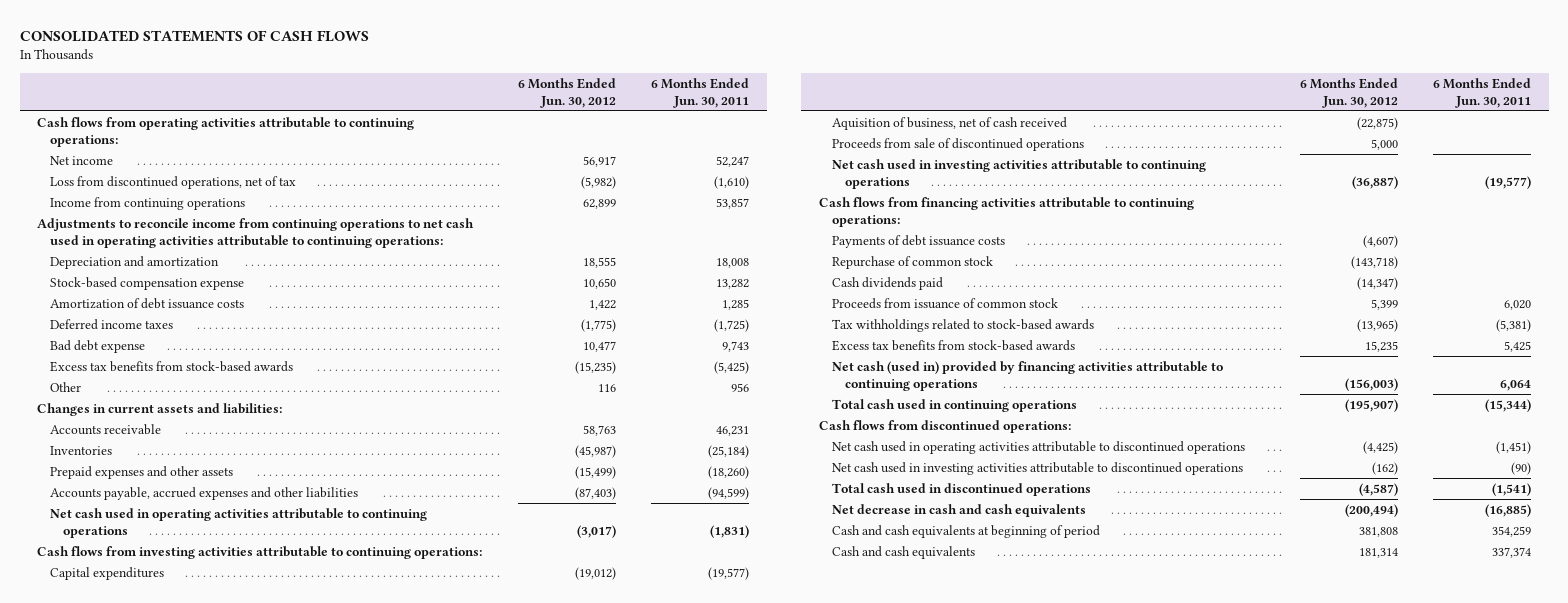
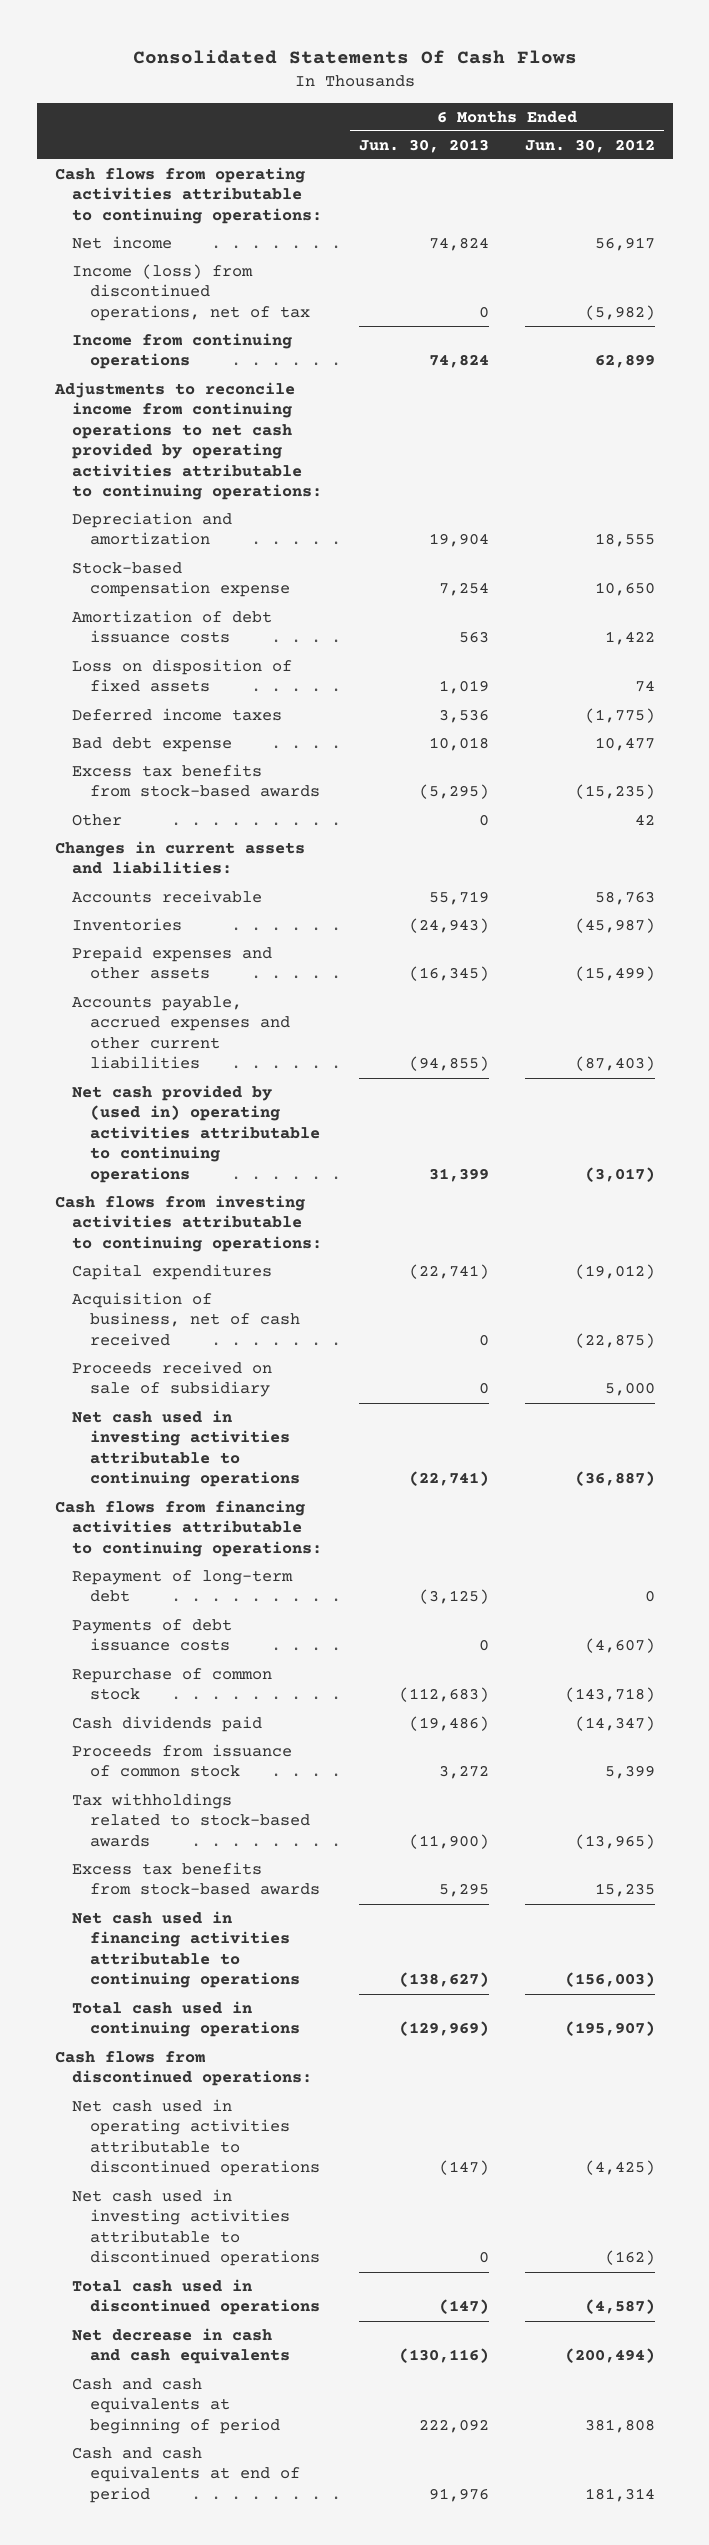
[19,29,369,42] CONSOLIDATED STATEMENTS OF CASH FLOWS -> [132,49,577,64] Consolidated Statements Of Cash Flows
[651,77,750,108] 6 Months Ended Jun. 30, 2011 -> none
none -> [358,138,489,153] Jun. 30, 2013
[50,175,297,189] Loss from discontinued operations, net of tax -> [72,263,311,321] Income (loss) from discontinued operations, net of tax
[37,217,475,248] Adjustments to reconcile income from continuing operations to net cash used in operating activities attributable to continuing operations: -> [53,381,323,501] Adjustments to reconcile income from continuing operations to net cash provided by operating activities attributable to continuing operations:
none -> [72,658,293,693] Loss on disposition of fixed assets
[597,383,616,392] 116 -> [634,813,655,825] 42
[50,486,359,500] Accounts payable, accrued expenses and other liabilities -> [72,995,291,1070] Accounts payable, accrued expenses and other current liabilities
[50,507,428,538] Net cash used in operating activities attributable to continuing operations -> [72,1084,321,1183] Net cash provided by (used in) operating activities attributable to continuing operations
[831,137,1084,151] Proceeds from sale of discontinued operations -> none
[831,116,1067,130] Aquisition of business, net of cash received -> [72,1291,301,1346] Acquisition of business, net of cash received
none -> [72,1360,273,1398] Proceeds received on sale of subsidiary
none -> [72,1569,294,1603] Repayment of long-term debt
[831,360,1223,391] Net cash (used in) provided by financing activities attributable to continuing operations -> [72,1910,301,1989] Net cash used in financing activities attributable to continuing operations
[831,545,975,559] Cash and cash equivalents -> [72,2446,301,2503] Cash and cash equivalents at end of period

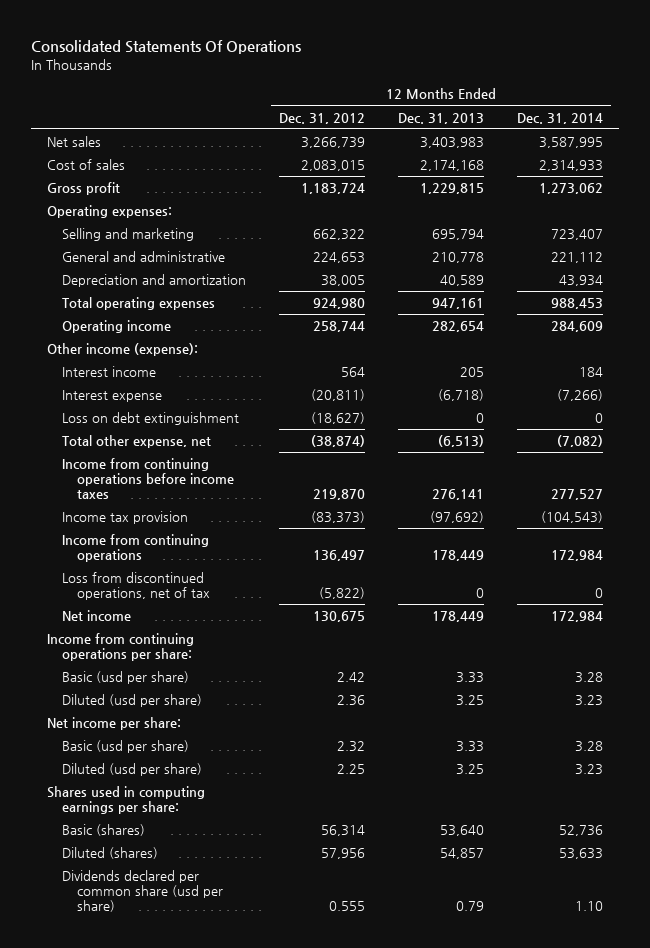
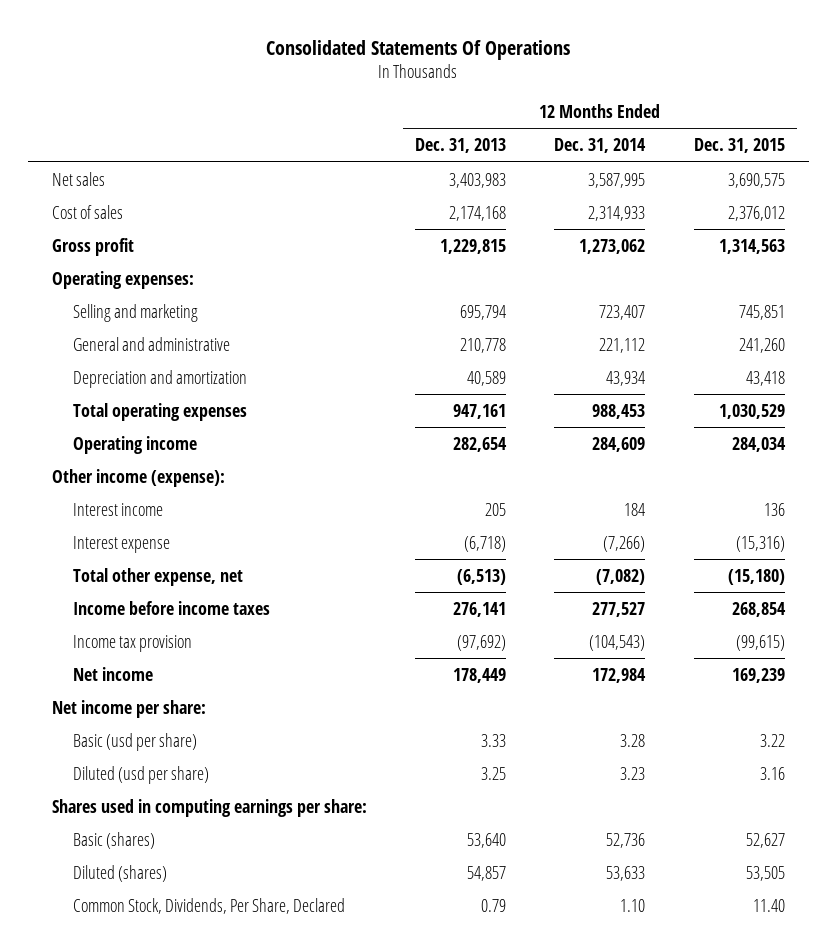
[278,112,365,124] Dec. 31, 2012 -> none
none -> [693,138,785,154] Dec. 31, 2015
[62,412,240,426] Loss on debt extinguishment -> none
[62,458,234,500] Income from continuing operations before income taxes -> [73,600,271,615] Income before income taxes
[62,534,210,563] Income from continuing operations -> none
[62,572,210,601] Loss from discontinued operations, net of tax -> none
[47,633,195,662] Income from continuing operations per share: -> none
[62,671,190,685] Basic (usd per share) -> none
[62,694,203,708] Diluted (usd per share) -> none
[62,870,223,913] Dividends declared per common share (usd per share) -> [73,897,346,914] Common Stock, Dividends, Per Share, Declared

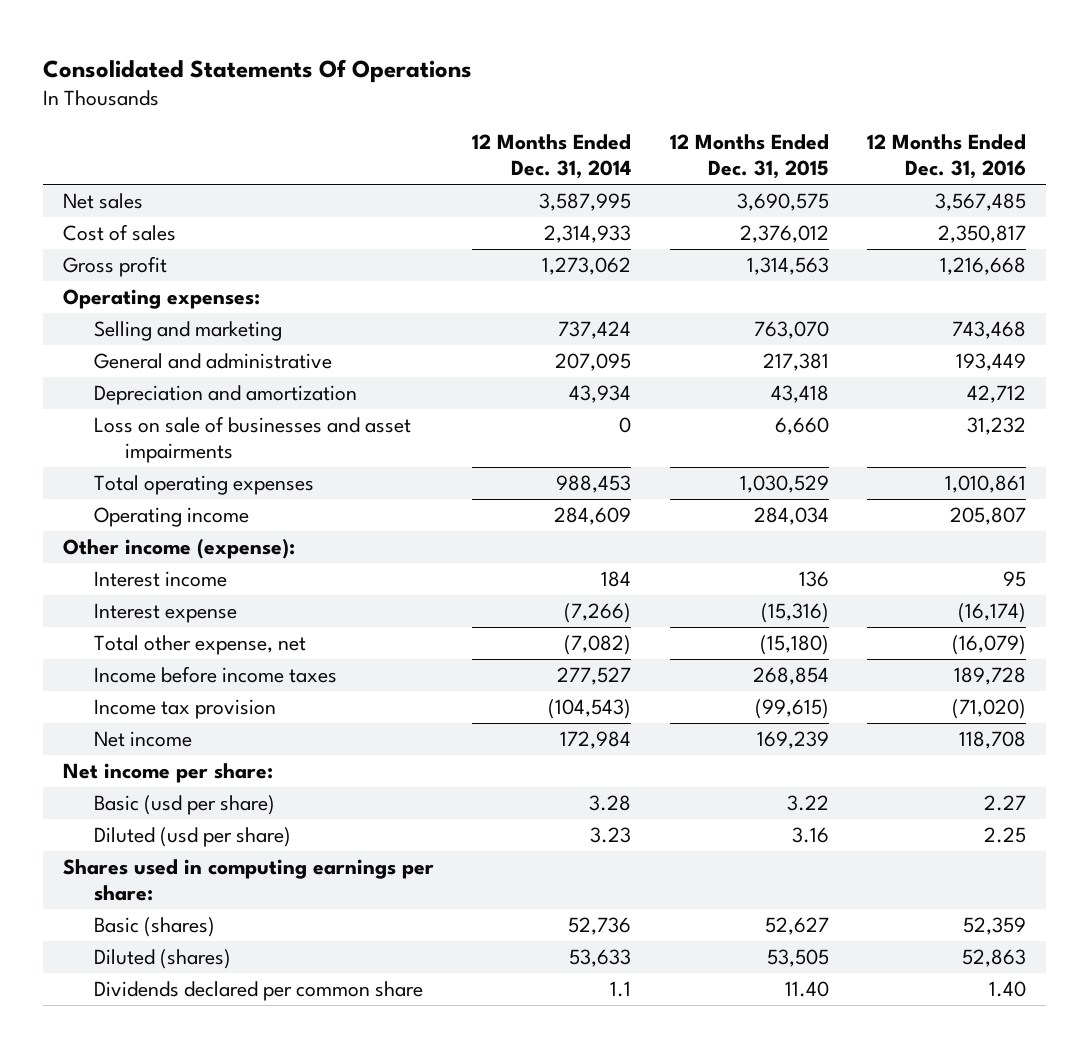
[415,138,507,154] Dec. 31, 2013 -> none
none -> [867,134,1027,180] 12 Months Ended Dec. 31, 2016
[599,304,646,320] 723,407 -> [558,320,632,339] 737,424
[738,304,785,320] 745,851 -> [753,320,829,339] 763,070
[599,337,646,353] 221,112 -> [555,352,632,371] 207,095
[738,337,785,353] 241,260 -> [762,352,829,371] 217,381
none -> [93,415,411,463] Loss on sale of businesses and asset impairments
[73,897,346,914] Common Stock, Dividends, Per Share, Declared -> [93,980,423,1001] Dividends declared per common share
[620,898,646,912] 1.10 -> [610,980,632,997] 1.1

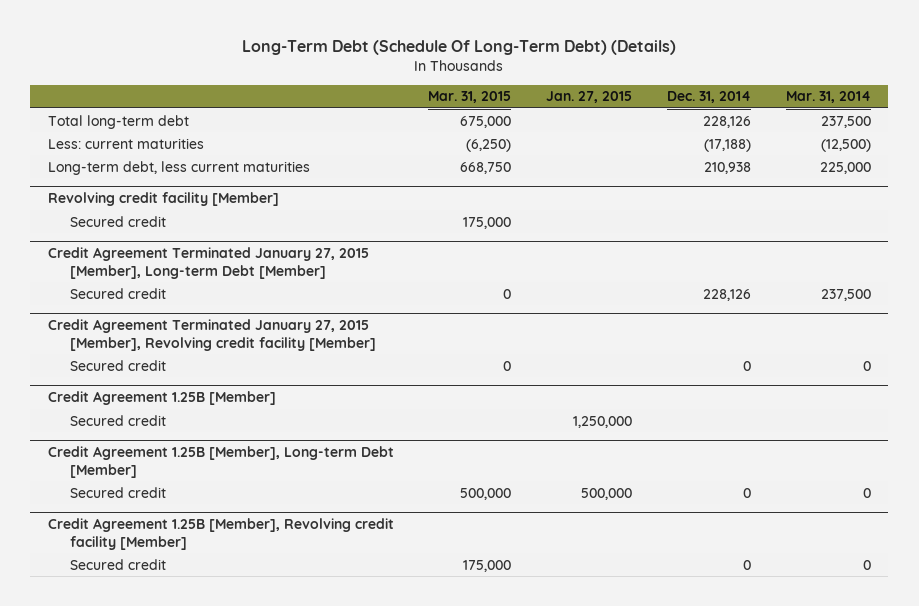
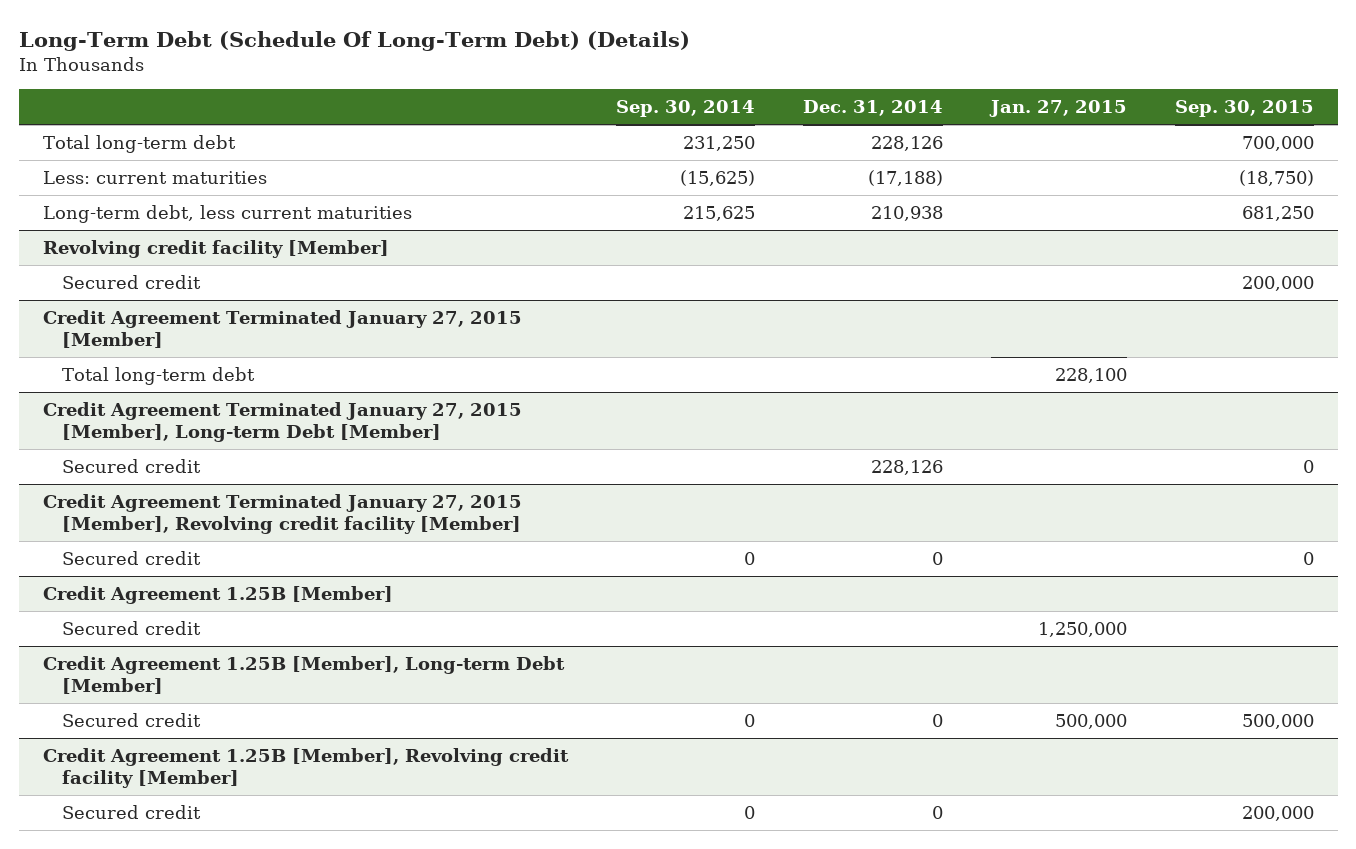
[428,91,512,104] Mar. 31, 2015 -> none
[785,91,871,104] Mar. 31, 2014 -> none
none -> [615,100,755,118] Sep. 30, 2014
none -> [1174,100,1314,118] Sep. 30, 2015
none -> [42,310,522,349] Credit Agreement Terminated January 27, 2015 [Member]
none -> [61,367,255,386] Total long-term debt

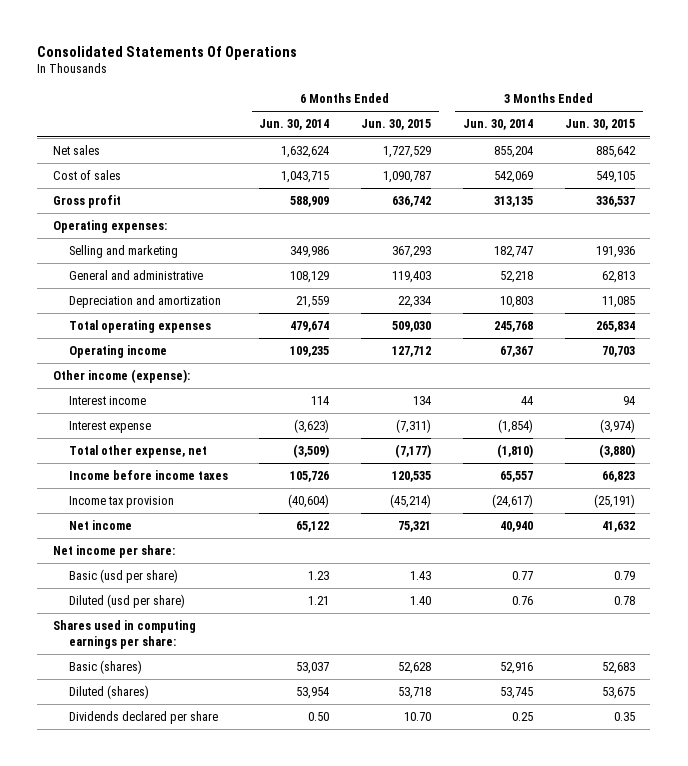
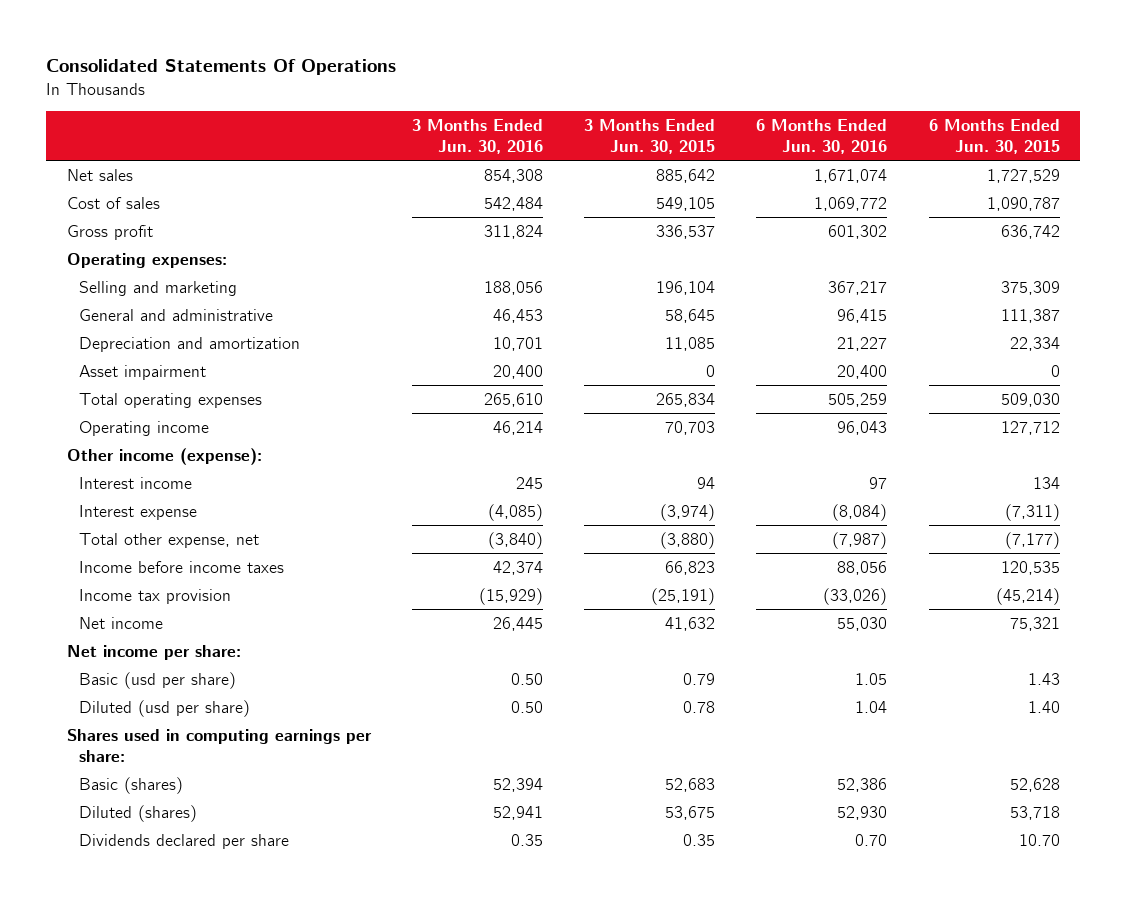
[259,119,330,131] Jun. 30, 2014 -> none
[462,119,533,131] Jun. 30, 2014 -> none
none -> [412,119,544,154] 3 Months Ended Jun. 30, 2016
none -> [756,119,888,154] 6 Months Ended Jun. 30, 2016
[392,246,432,259] 367,293 -> [1000,280,1060,295] 375,309
[595,246,635,259] 191,936 -> [656,280,716,295] 196,104
[392,271,432,284] 119,403 -> [1000,308,1060,323] 111,387
[601,271,635,284] 62,813 -> [665,308,716,323] 58,645
none -> [79,364,207,380] Asset impairment

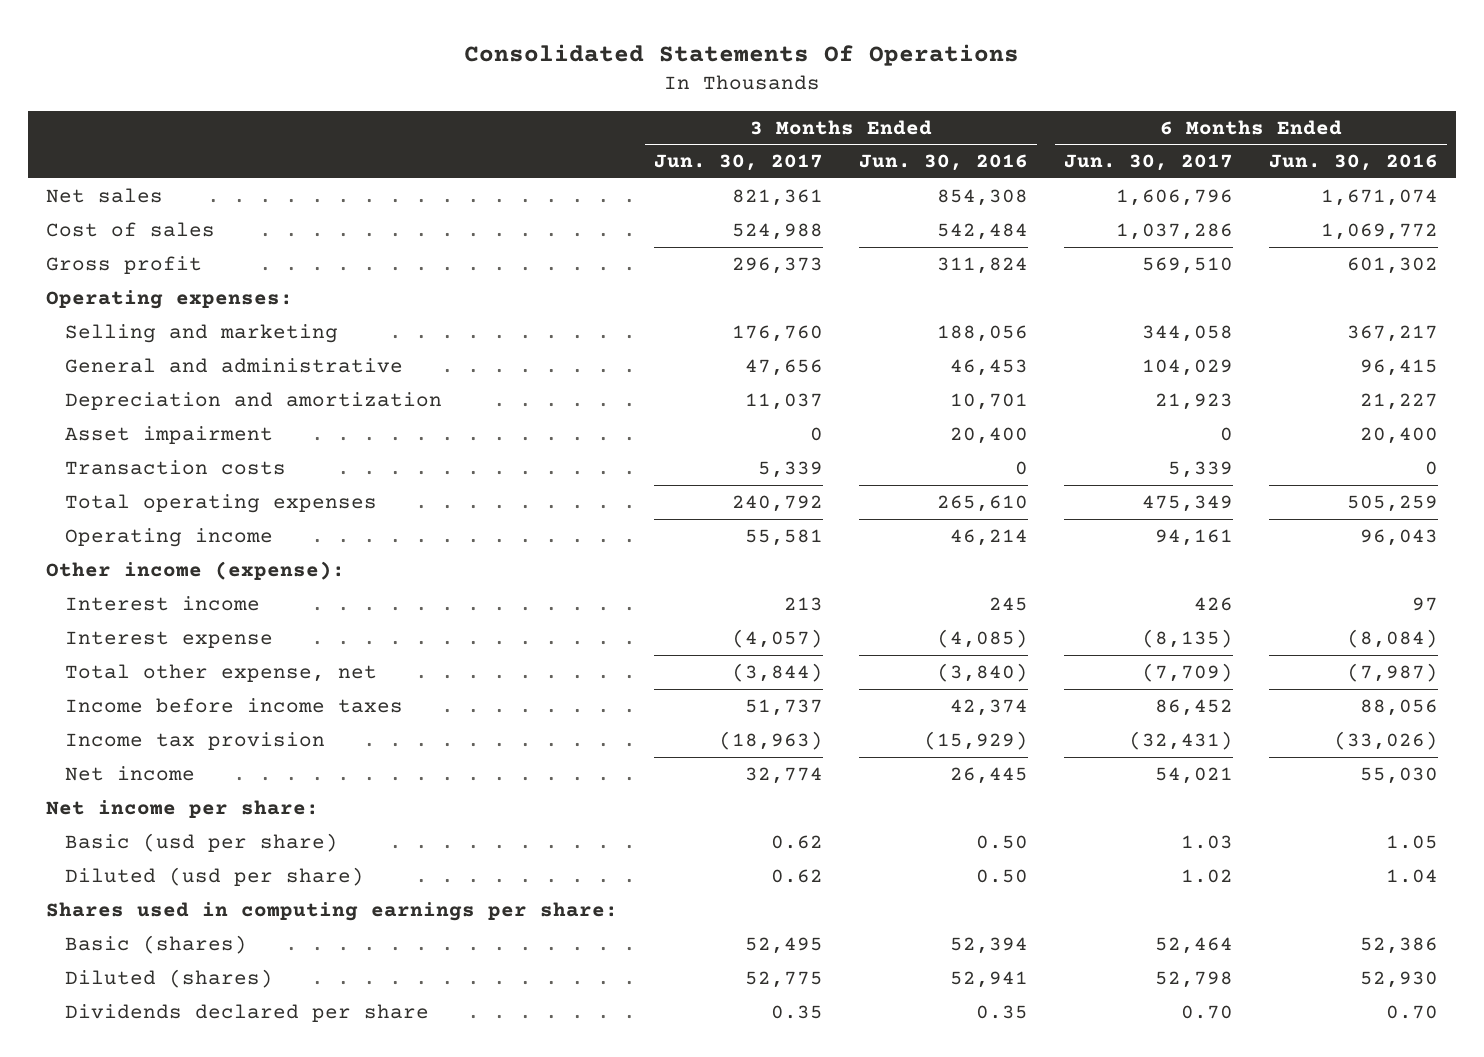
[584,119,716,154] 3 Months Ended Jun. 30, 2015 -> none
[928,119,1060,154] 6 Months Ended Jun. 30, 2015 -> none
none -> [653,154,823,172] Jun. 30, 2017
none -> [1064,154,1234,172] Jun. 30, 2017
none -> [65,459,287,475] Transaction costs

